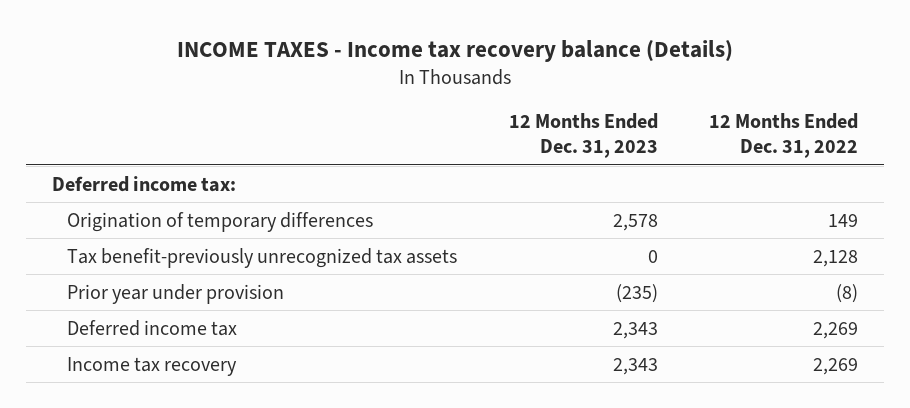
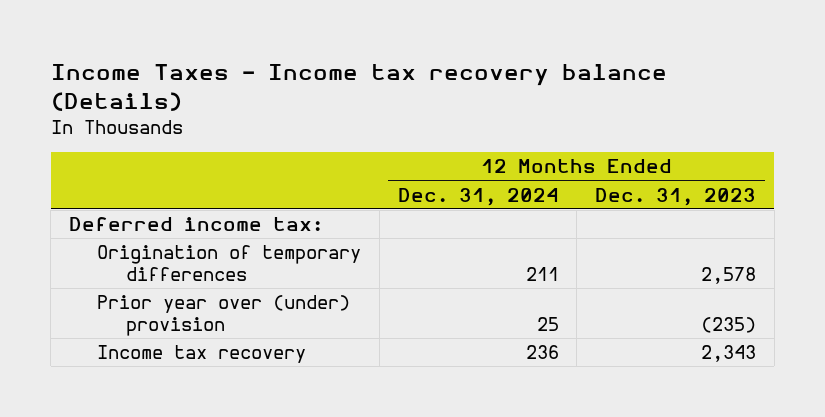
[177,39,734,62] INCOME TAXES - Income tax recovery balance (Details) -> [50,63,667,111] Income Taxes - Income tax recovery balance (Details)
[709,113,859,159] 12 Months Ended Dec. 31, 2022 -> none
none -> [397,187,559,206] Dec. 31, 2024
[67,247,458,268] Tax benefit-previously unrecognized tax assets -> none
[67,319,238,336] Deferred income tax -> none
[67,283,285,304] Prior year under provision -> [97,295,351,336] Prior year over (under) provision

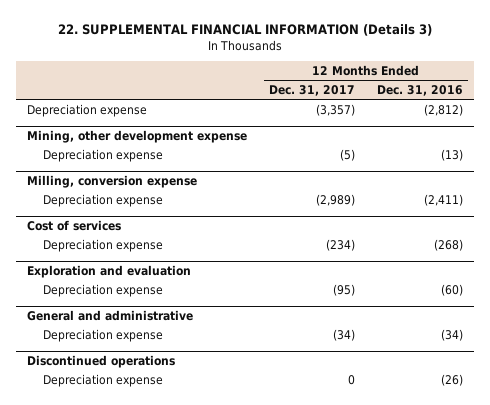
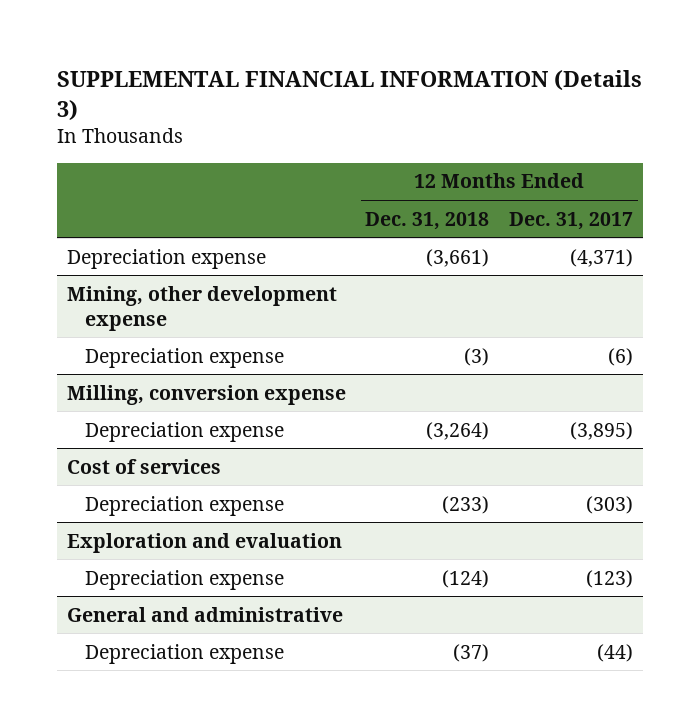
[58,24,433,37] 22. SUPPLEMENTAL FINANCIAL INFORMATION (Details 3) -> [57,70,643,122] SUPPLEMENTAL FINANCIAL INFORMATION (Details 3)
[376,84,463,96] Dec. 31, 2016 -> none
none -> [365,211,490,230] Dec. 31, 2018
[316,103,356,116] (3,357) -> [569,248,633,267] (4,371)
[340,148,356,161] (5) -> [607,347,633,366] (6)
[316,193,356,206] (2,989) -> [569,421,633,440] (3,895)
[326,238,356,251] (234) -> [585,495,633,514] (303)
[333,283,356,296] (95) -> [585,569,633,588] (123)
[27,355,176,369] Discontinued operations -> none
[43,373,164,387] Depreciation expense -> none
[333,328,356,341] (34) -> [596,643,633,662] (44)

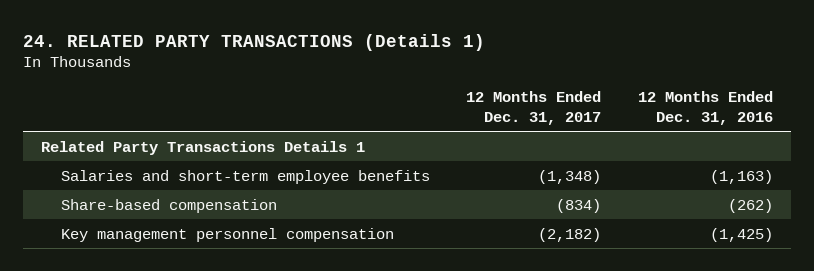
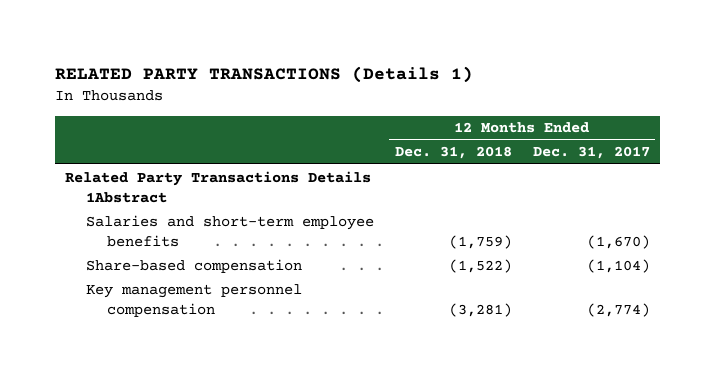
[22,33,485,51] 24. RELATED PARTY TRANSACTIONS (Details 1) -> [54,65,473,83] RELATED PARTY TRANSACTIONS (Details 1)
[637,91,773,126] 12 Months Ended Dec. 31, 2016 -> none
none -> [394,146,512,160] Dec. 31, 2018
[41,140,366,155] Related Party Transactions Details 1 -> [65,170,372,203] Related Party Transactions Details 1Abstract
[538,169,602,184] (1,348) -> [586,234,650,249] (1,670)
[556,198,602,213] (834) -> [586,258,650,273] (1,104)
[538,227,602,242] (2,182) -> [586,302,650,317] (2,774)

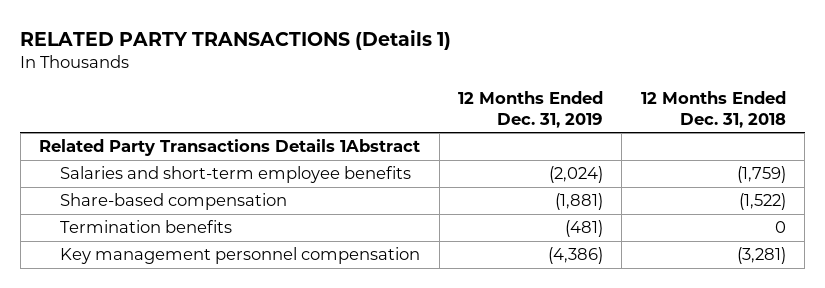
[532,146,650,160] Dec. 31, 2017 -> none
none -> [458,91,604,128] 12 Months Ended Dec. 31, 2019
none -> [60,220,233,234] Termination benefits

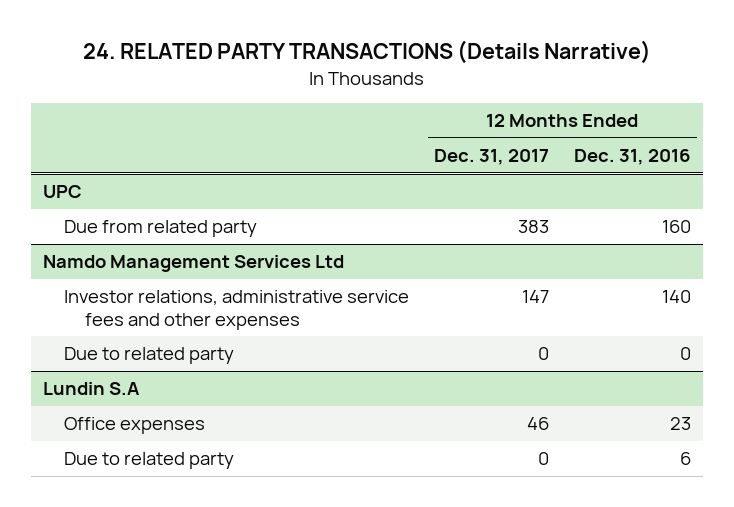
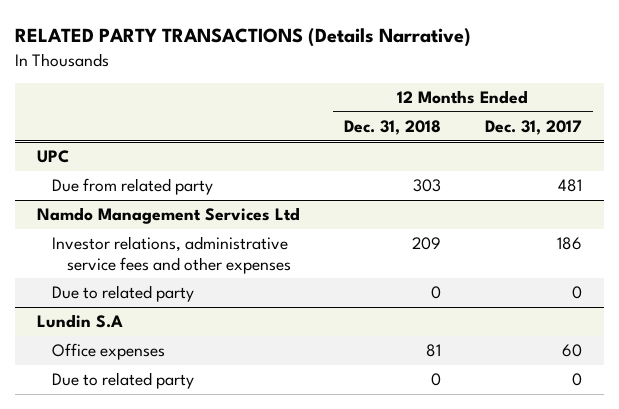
[82,40,651,65] 24. RELATED PARTY TRANSACTIONS (Details Narrative) -> [15,28,472,48] RELATED PARTY TRANSACTIONS (Details Narrative)
[573,149,691,166] Dec. 31, 2016 -> none
none -> [344,120,442,136] Dec. 31, 2018
[517,220,549,234] 383 -> [557,179,582,193] 481
[521,290,549,304] 147 -> [556,237,582,251] 186
[526,417,549,431] 46 -> [561,344,582,358] 60

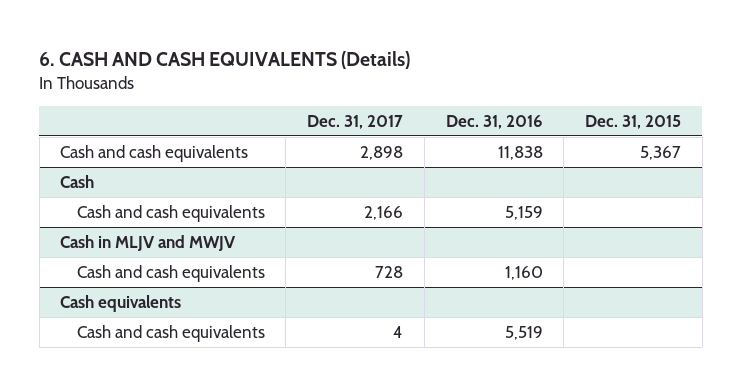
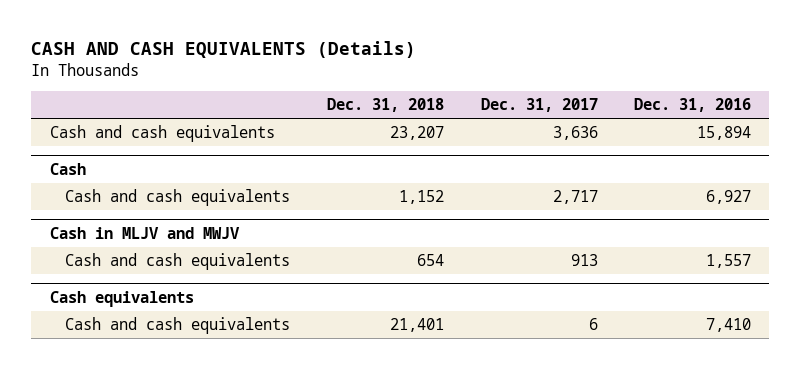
[39,50,411,69] 6. CASH AND CASH EQUIVALENTS (Details) -> [31,41,417,59] CASH AND CASH EQUIVALENTS (Details)
[585,114,682,129] Dec. 31, 2015 -> none
none -> [326,98,444,113] Dec. 31, 2018
[360,146,404,161] 2,898 -> [552,126,598,141] 3,636
[497,146,543,161] 11,838 -> [697,126,752,141] 15,894
[364,206,404,221] 2,166 -> [552,190,598,205] 2,717
[504,206,543,221] 5,159 -> [706,190,752,205] 6,927
[375,266,404,279] 728 -> [570,254,598,267] 913
[504,266,543,281] 1,160 -> [706,254,752,269] 1,557
[393,326,404,339] 4 -> [588,318,598,331] 6
[504,326,543,341] 5,519 -> [706,318,752,333] 7,410

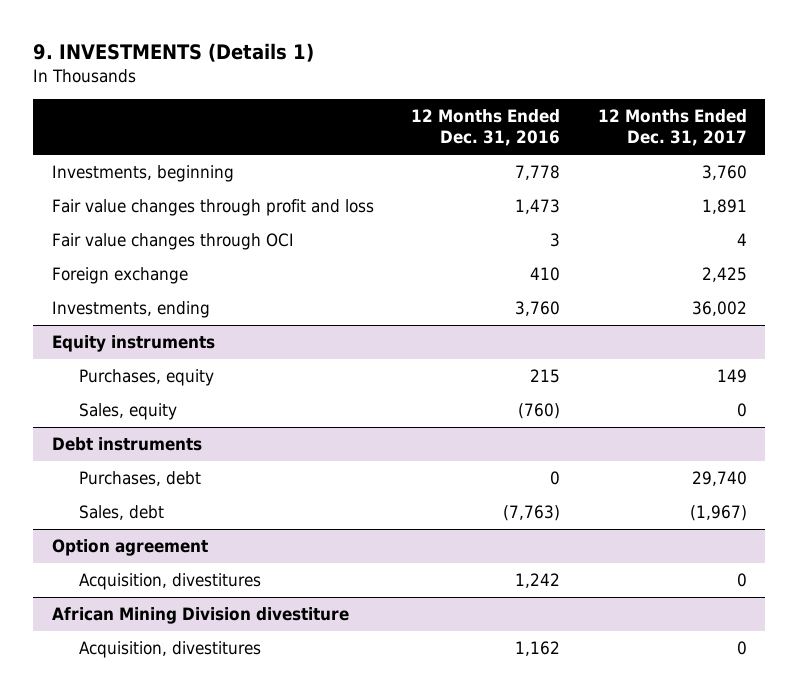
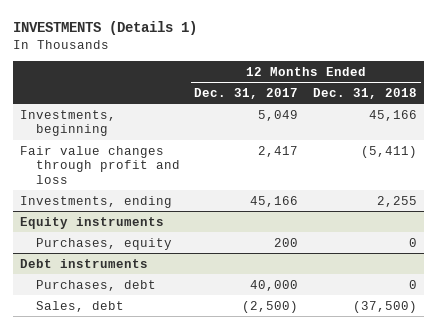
[33,43,315,63] 9. INVESTMENTS (Details 1) -> [12,21,197,36] INVESTMENTS (Details 1)
[411,108,561,147] 12 Months Ended Dec. 31, 2016 -> none
none -> [312,87,417,99] Dec. 31, 2018
[51,233,294,251] Fair value changes through OCI -> none
[51,267,188,285] Foreign exchange -> none
[701,165,747,181] 3,760 -> [258,109,299,121] 5,049
[701,199,747,215] 1,891 -> [258,145,299,157] 2,417
[691,301,747,317] 36,002 -> [250,195,299,207] 45,166
[78,403,177,421] Sales, equity -> none
[716,369,747,384] 149 -> [274,237,299,247] 200
[51,539,208,557] Option agreement -> none
[78,573,261,591] Acquisition, divestitures -> none
[51,607,349,625] African Mining Division divestiture -> none
[78,641,261,659] Acquisition, divestitures -> none
[691,471,747,487] 29,740 -> [250,279,299,291] 40,000
[689,505,747,522] (1,967) -> [242,300,299,313] (2,500)

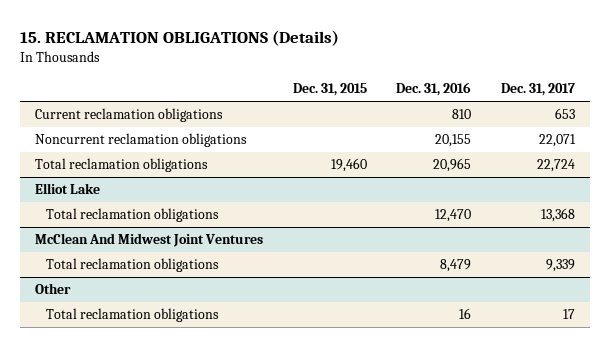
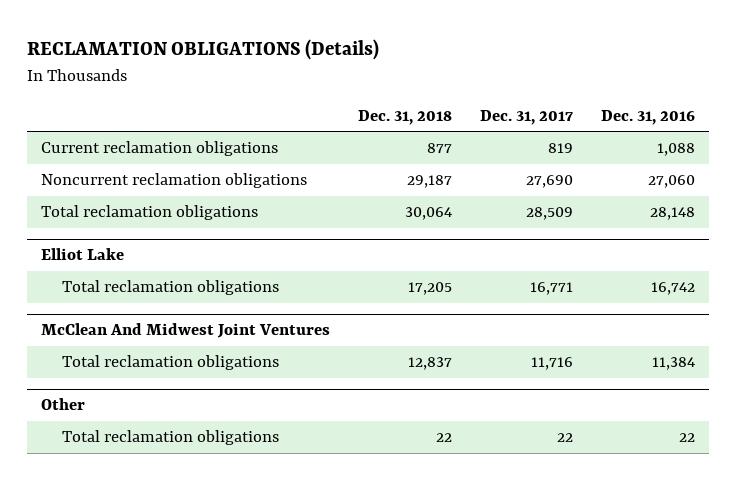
[20,29,340,46] 15. RECLAMATION OBLIGATIONS (Details) -> [26,39,379,61] RECLAMATION OBLIGATIONS (Details)
[292,83,367,97] Dec. 31, 2015 -> none
none -> [357,109,452,125] Dec. 31, 2018
[452,109,472,120] 810 -> [656,143,695,157] 1,088
[554,108,575,120] 653 -> [547,143,573,154] 819
[435,134,472,148] 20,155 -> [647,175,695,189] 27,060
[538,134,576,148] 22,071 -> [525,175,573,189] 27,690
[433,158,472,173] 20,965 -> [649,207,695,221] 28,148
[536,159,575,173] 22,724 -> [525,207,573,221] 28,509
[435,209,472,223] 12,470 -> [650,282,695,296] 16,742
[540,208,575,223] 13,368 -> [529,282,573,296] 16,771
[440,259,472,273] 8,479 -> [651,357,695,371] 11,384
[545,259,575,273] 9,339 -> [530,357,573,371] 11,716
[459,308,472,320] 16 -> [678,433,695,443] 22
[562,309,575,320] 17 -> [556,433,573,443] 22

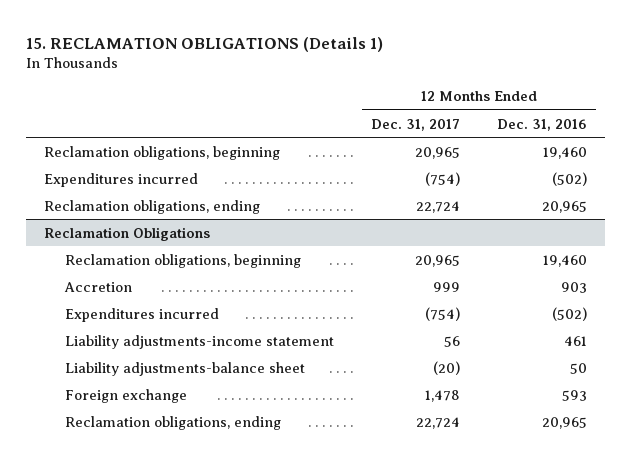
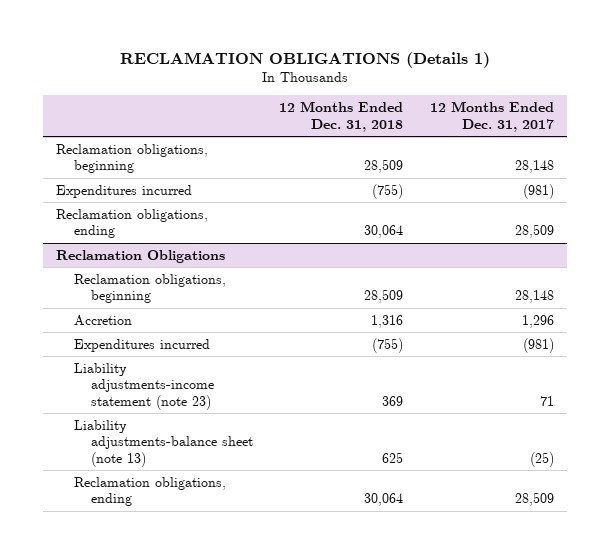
[26,36,384,52] 15. RECLAMATION OBLIGATIONS (Details 1) -> [119,51,490,68] RECLAMATION OBLIGATIONS (Details 1)
[496,118,587,131] Dec. 31, 2016 -> none
none -> [279,101,404,132] 12 Months Ended Dec. 31, 2018
[414,146,460,159] 20,965 -> [514,160,554,174] 28,148
[424,171,460,186] (754) -> [522,183,554,199] (981)
[415,200,460,213] 22,724 -> [514,224,554,239] 28,509
[65,388,188,403] Foreign exchange -> none
[414,254,460,267] 20,965 -> [514,290,554,304] 28,148
[432,281,460,292] 999 -> [521,314,554,328] 1,296
[424,306,460,321] (754) -> [522,337,554,353] (981)
[65,334,335,349] Liability adjustments-income statement -> [73,362,215,410] Liability adjustments-income statement (note 23)
[443,335,460,347] 56 -> [539,395,554,406] 71
[65,361,306,376] Liability adjustments-balance sheet -> [73,419,254,467] Liability adjustments-balance sheet (note 13)
[432,360,460,375] (20) -> [529,451,554,467] (25)
[415,416,460,429] 22,724 -> [514,492,554,507] 28,509

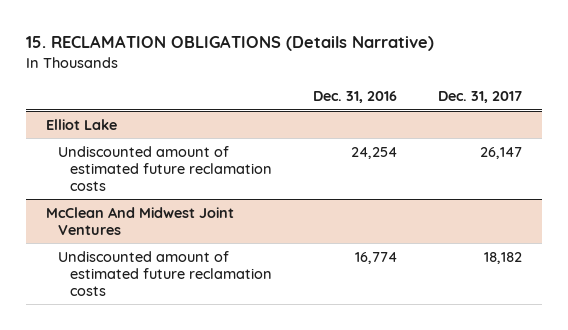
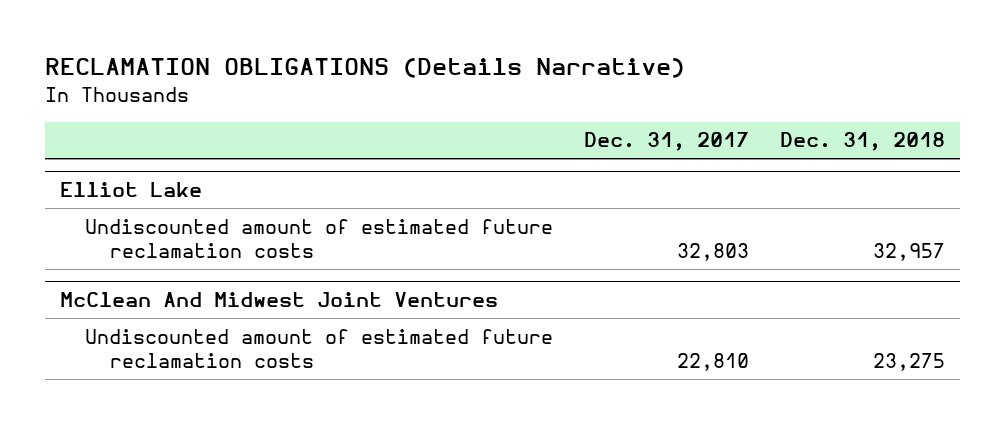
[25,35,434,52] 15. RECLAMATION OBLIGATIONS (Details Narrative) -> [44,58,685,79] RECLAMATION OBLIGATIONS (Details Narrative)
[313,91,398,104] Dec. 31, 2016 -> none
none -> [779,132,945,152] Dec. 31, 2018
[479,146,522,159] 26,147 -> [677,243,750,262] 32,803
[483,251,522,264] 18,182 -> [677,353,750,372] 22,810

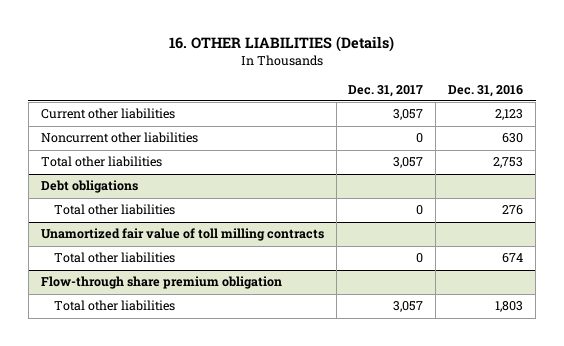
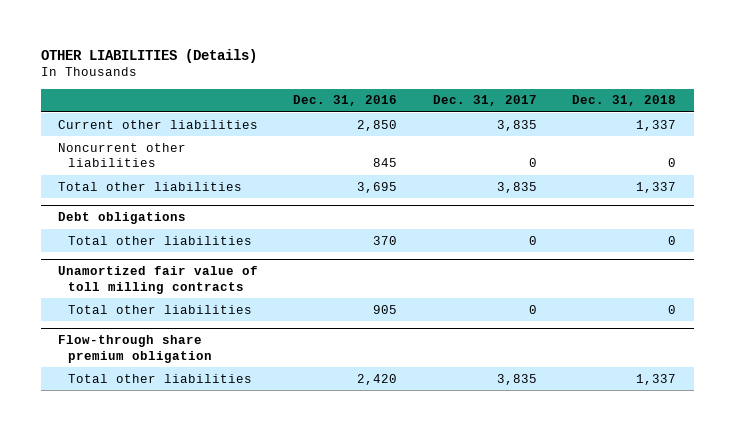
[168,35,394,52] 16. OTHER LIABILITIES (Details) -> [40,48,257,63] OTHER LIABILITIES (Details)
none -> [571,95,676,107] Dec. 31, 2018
[393,109,424,121] 3,057 -> [496,119,537,131] 3,835
[495,109,524,121] 2,123 -> [357,119,398,131] 2,850
[502,133,524,144] 630 -> [373,158,398,168] 845
[393,157,424,169] 3,057 -> [496,181,537,193] 3,835
[493,157,524,169] 2,753 -> [357,181,398,193] 3,695
[502,205,524,216] 276 -> [373,235,398,245] 370
[502,253,524,264] 674 -> [373,304,398,314] 905
[393,301,424,313] 3,057 -> [496,373,537,385] 3,835
[495,301,524,313] 1,803 -> [357,373,398,385] 2,420

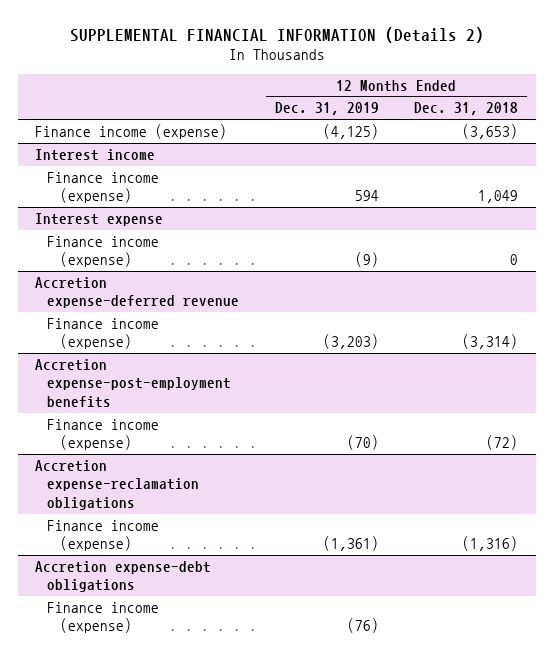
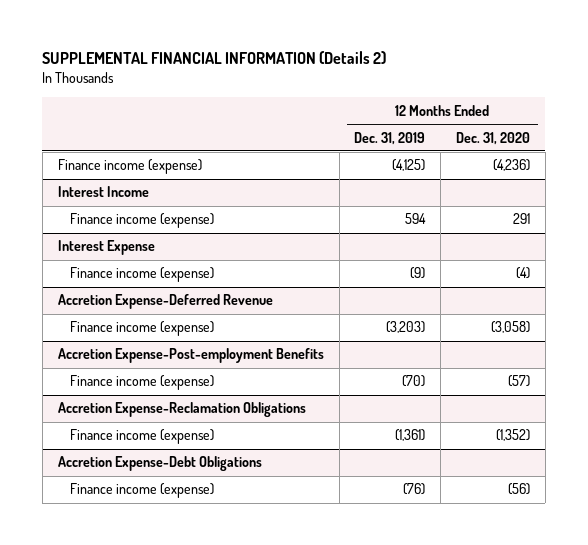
[414,102,519,116] Dec. 31, 2018 -> none
none -> [456,131,531,145] Dec. 31, 2020
[35,149,156,162] Interest income -> [57,186,149,198] Interest Income
[35,213,164,227] Interest expense -> [57,240,155,256] Interest Expense
[35,277,240,309] Accretion expense-deferred revenue -> [57,294,273,310] Accretion Expense-Deferred Revenue
[35,359,232,408] Accretion expense-post-employment benefits -> [57,348,324,364] Accretion Expense-Post-employment Benefits
[35,460,200,510] Accretion expense-reclamation obligations -> [57,402,306,418] Accretion Expense-Reclamation Obligations
[35,561,212,593] Accretion expense-debt obligations -> [57,456,262,472] Accretion Expense-Debt Obligations

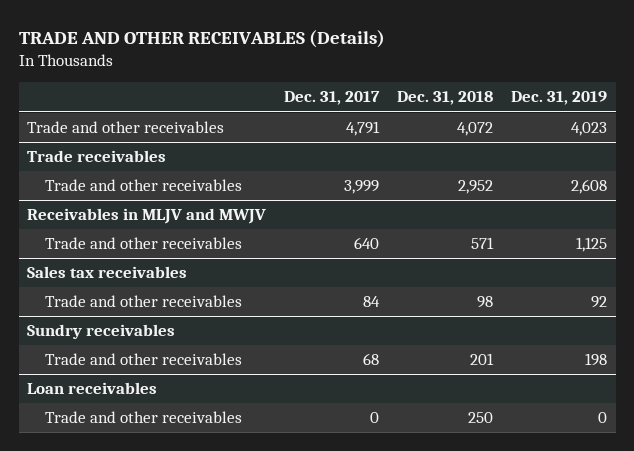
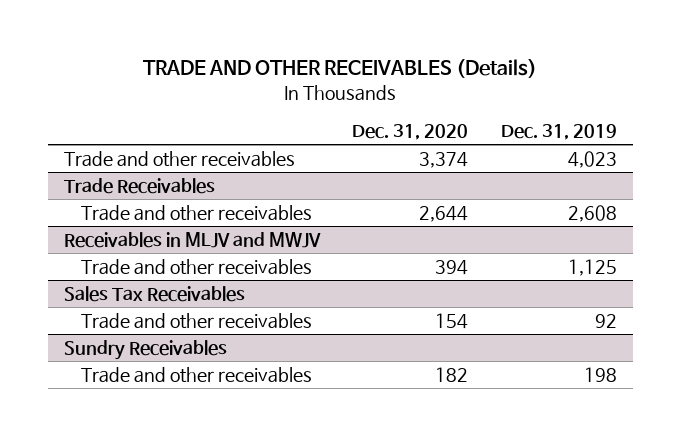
[284,91,381,106] Dec. 31, 2017 -> none
[397,91,494,106] Dec. 31, 2018 -> none
none -> [352,123,469,140] Dec. 31, 2020
[27,150,167,163] Trade receivables -> [64,178,216,195] Trade Receivables
[27,266,188,279] Sales tax receivables -> [64,286,246,303] Sales Tax Receivables
[27,324,176,340] Sundry receivables -> [64,340,228,361] Sundry Receivables
[27,382,158,395] Loan receivables -> none
[44,411,242,424] Trade and other receivables -> none

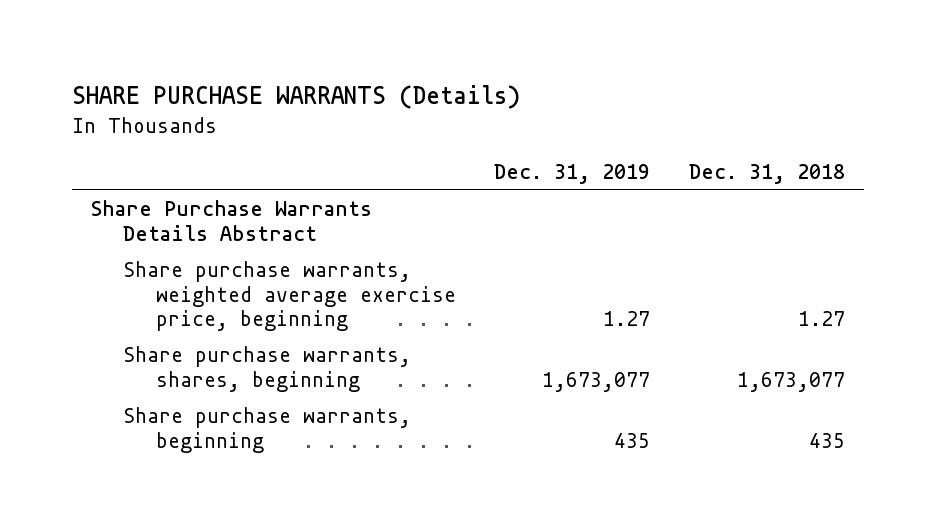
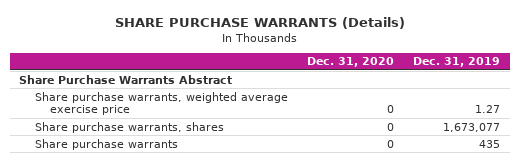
[688,163,845,184] Dec. 31, 2018 -> none
none -> [306,57,394,68] Dec. 31, 2020
[91,200,373,241] Share Purchase Warrants Details Abstract -> [19,74,233,84] Share Purchase Warrants Abstract
[123,261,456,331] Share purchase warrants, weighted average exercise price, beginning -> [34,91,288,116] Share purchase warrants, weighted average exercise price
[123,346,412,392] Share purchase warrants, shares, beginning -> [34,121,224,133] Share purchase warrants, shares
[123,407,412,453] Share purchase warrants, beginning -> [34,138,178,150] Share purchase warrants

